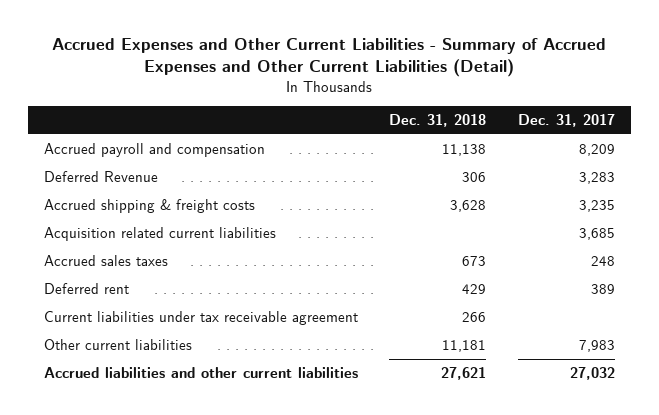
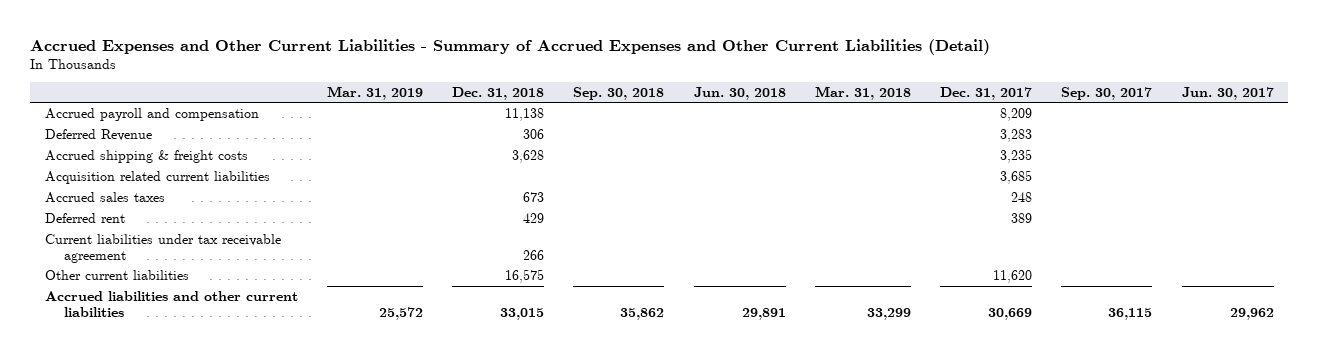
none -> [326,85,423,100] Mar. 31, 2019
none -> [573,86,665,100] Sep. 30, 2018
none -> [693,86,786,100] Jun. 30, 2018
none -> [814,85,911,100] Mar. 31, 2018
none -> [1061,86,1153,100] Sep. 30, 2017
none -> [1181,86,1274,100] Jun. 30, 2017
[442,339,487,352] 11,181 -> [505,268,545,283] 16,575
[579,339,616,352] 7,983 -> [993,269,1033,283] 11,620
[441,366,487,380] 27,621 -> [500,307,545,320] 33,015
[570,366,616,380] 27,032 -> [988,307,1033,320] 30,669

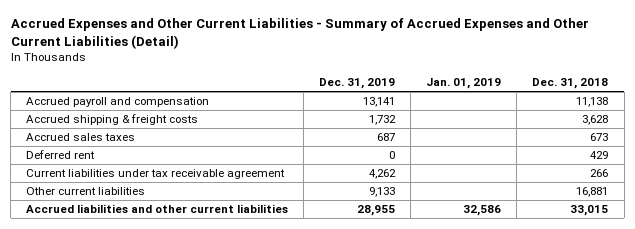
[326,85,423,100] Mar. 31, 2019 -> none
[573,86,665,100] Sep. 30, 2018 -> none
[693,86,786,100] Jun. 30, 2018 -> none
[814,85,911,100] Mar. 31, 2018 -> none
[940,86,1033,100] Dec. 31, 2017 -> none
[1061,86,1153,100] Sep. 30, 2017 -> none
[1181,86,1274,100] Jun. 30, 2017 -> none
none -> [319,77,396,89] Dec. 31, 2019
none -> [426,77,502,89] Jan. 01, 2019
[44,128,152,141] Deferred Revenue -> none
[44,170,270,184] Acquisition related current liabilities -> none
[505,268,545,283] 16,575 -> [576,187,609,198] 16,881

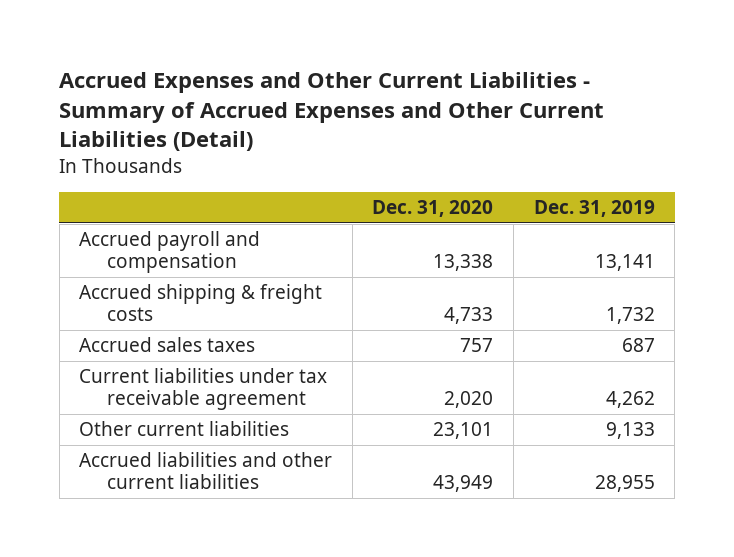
[426,77,502,89] Jan. 01, 2019 -> none
[532,77,609,89] Dec. 31, 2018 -> none
none -> [372,200,494,218] Dec. 31, 2020
[26,150,96,160] Deferred rent -> none

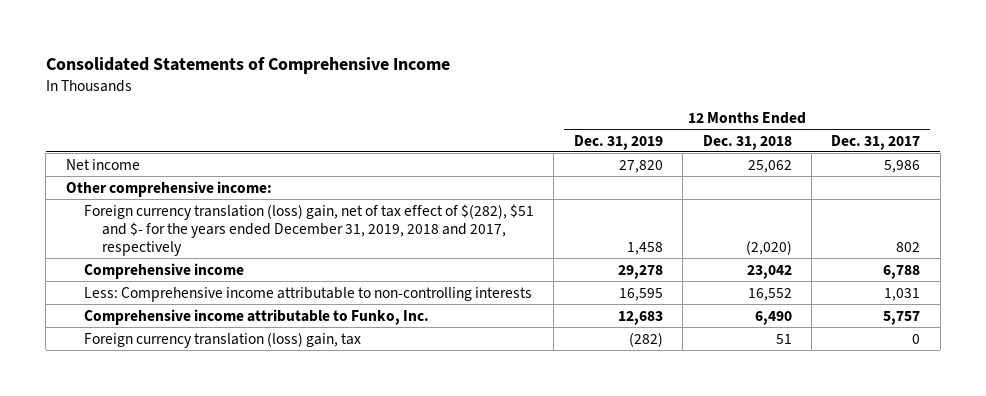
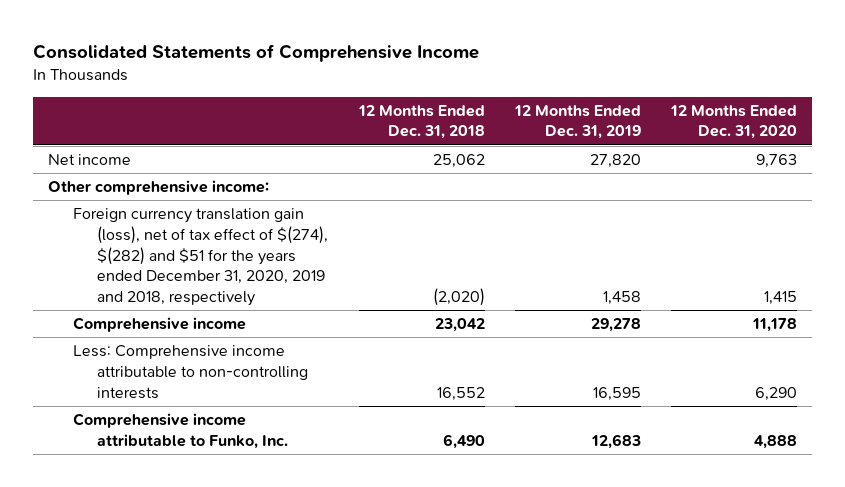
[831,134,921,150] Dec. 31, 2017 -> none
none -> [670,104,798,140] 12 Months Ended Dec. 31, 2020
[84,203,535,256] Foreign currency translation (loss) gain, net of tax effect of $(282), $51 and $- for the years ended December 31, 2019, 2018 and 2017, respectively -> [72,208,329,307] Foreign currency translation gain (loss), net of tax effect of $(274), $(282) and $51 for the years ended December 31, 2020, 2019 and 2018, respectively
[84,331,362,348] Foreign currency translation (loss) gain, tax -> none

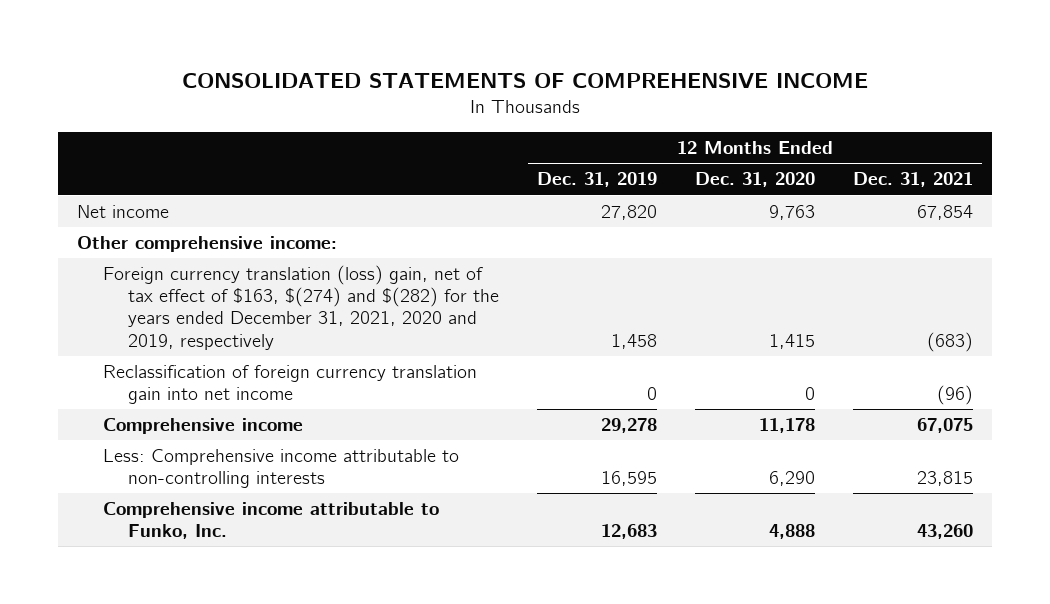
[33,44,480,63] Consolidated Statements of Comprehensive Income -> [182,72,869,88] CONSOLIDATED STATEMENTS OF COMPREHENSIVE INCOME
[357,104,485,140] 12 Months Ended Dec. 31, 2018 -> none
none -> [853,172,974,188] Dec. 31, 2021
[72,208,329,307] Foreign currency translation gain (loss), net of tax effect of $(274), $(282) and $51 for the years ended December 31, 2020, 2019 and 2018, respectively -> [102,265,500,350] Foreign currency translation (loss) gain, net of tax effect of $163, $(274) and $(282) for the years ended December 31, 2021, 2020 and 2019, respectively
none -> [102,365,477,405] Reclassification of foreign currency translation gain into net income

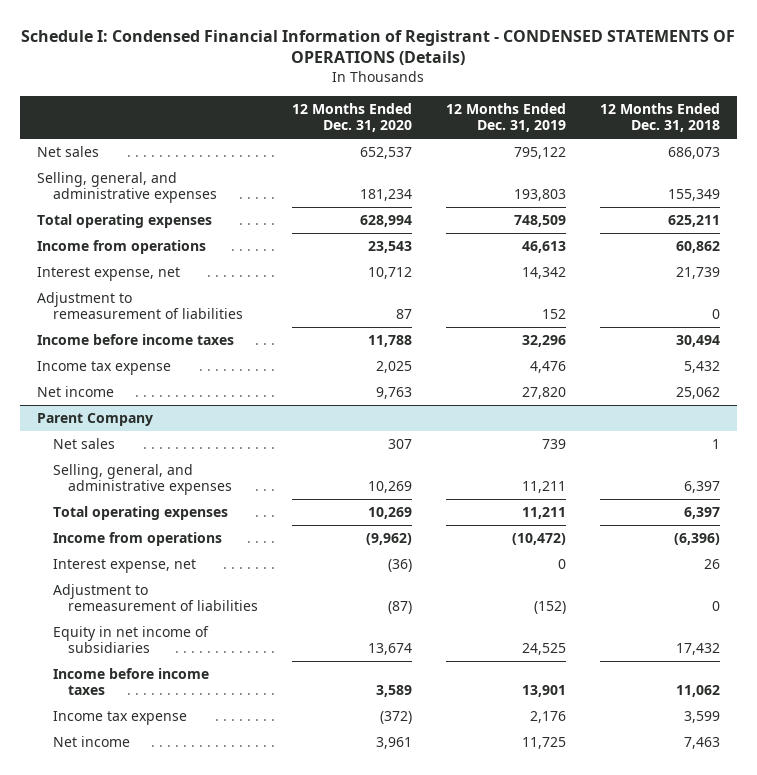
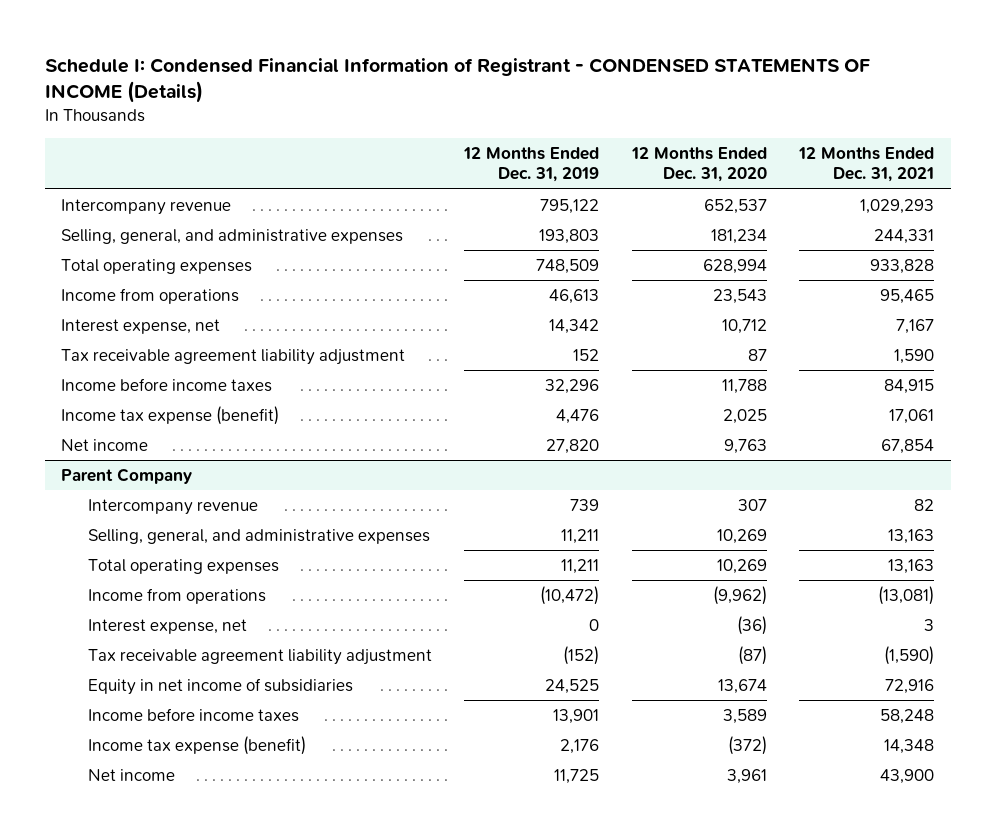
[21,29,736,66] Schedule I: Condensed Financial Information of Registrant - CONDENSED STATEMENTS OF OPERATIONS (Details) -> [45,57,871,104] Schedule I: Condensed Financial Information of Registrant - CONDENSED STATEMENTS OF INCOME (Details)
[599,103,720,133] 12 Months Ended Dec. 31, 2018 -> none
none -> [798,147,935,183] 12 Months Ended Dec. 31, 2021
[37,145,100,157] Net sales -> [61,198,232,215] Intercompany revenue
[37,291,243,320] Adjustment to remeasurement of liabilities -> [61,348,406,365] Tax receivable agreement liability adjustment
[37,360,172,375] Income tax expense -> [61,405,280,425] Income tax expense (benefit)
[52,437,115,449] Net sales -> [87,498,258,515] Intercompany revenue
[52,583,259,612] Adjustment to remeasurement of liabilities -> [87,648,432,665] Tax receivable agreement liability adjustment
[52,710,187,725] Income tax expense -> [87,735,306,755] Income tax expense (benefit)

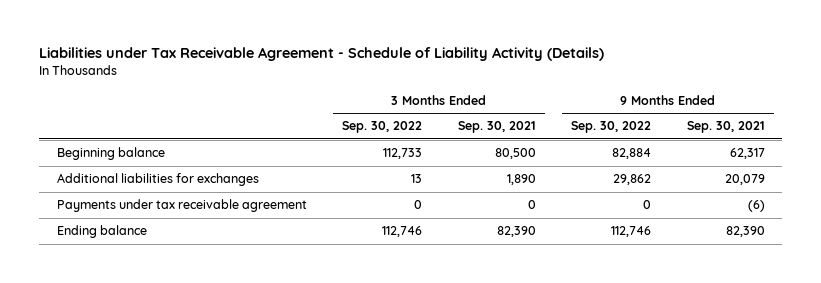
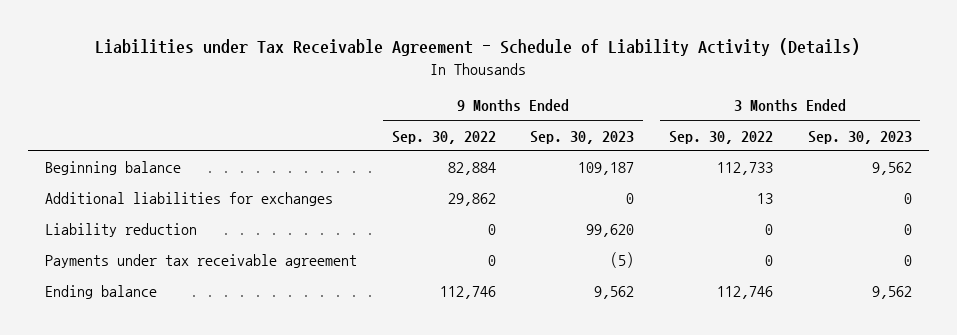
[457,121,536,134] Sep. 30, 2021 -> none
[686,121,765,134] Sep. 30, 2021 -> none
none -> [530,130,635,144] Sep. 30, 2023
none -> [807,130,912,144] Sep. 30, 2023
none -> [45,223,198,238] Liability reduction

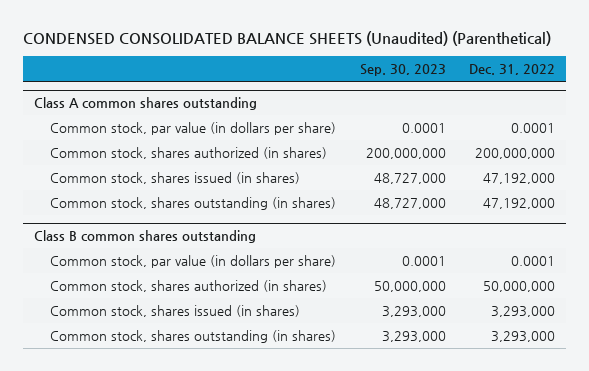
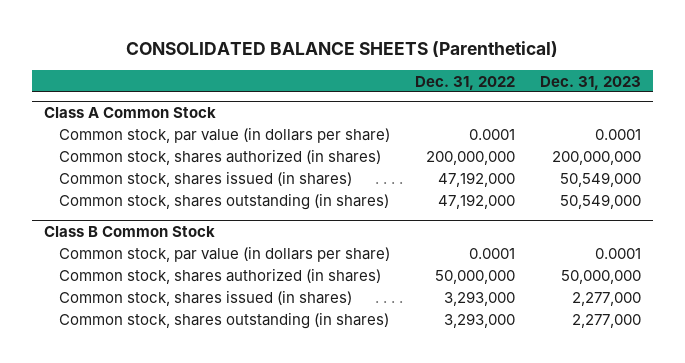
[22,30,551,46] CONDENSED CONSOLIDATED BALANCE SHEETS (Unaudited) (Parenthetical) -> [126,41,559,58] CONSOLIDATED BALANCE SHEETS (Parenthetical)
[359,64,446,77] Sep. 30, 2023 -> none
none -> [539,75,641,90] Dec. 31, 2023
[34,97,258,111] Class A common shares outstanding -> [44,107,217,119] Class A Common Stock
[34,230,257,244] Class B common shares outstanding -> [44,226,216,238] Class B Common Stock

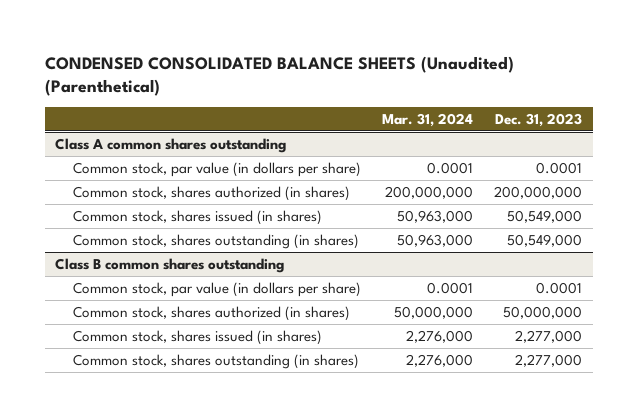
[126,41,559,58] CONSOLIDATED BALANCE SHEETS (Parenthetical) -> [45,55,515,96] CONDENSED CONSOLIDATED BALANCE SHEETS (Unaudited) (Parenthetical)
[414,75,515,90] Dec. 31, 2022 -> none
none -> [382,113,474,128] Mar. 31, 2024
[44,107,217,119] Class A Common Stock -> [55,137,287,153] Class A common shares outstanding
[44,226,216,238] Class B Common Stock -> [55,257,285,273] Class B common shares outstanding

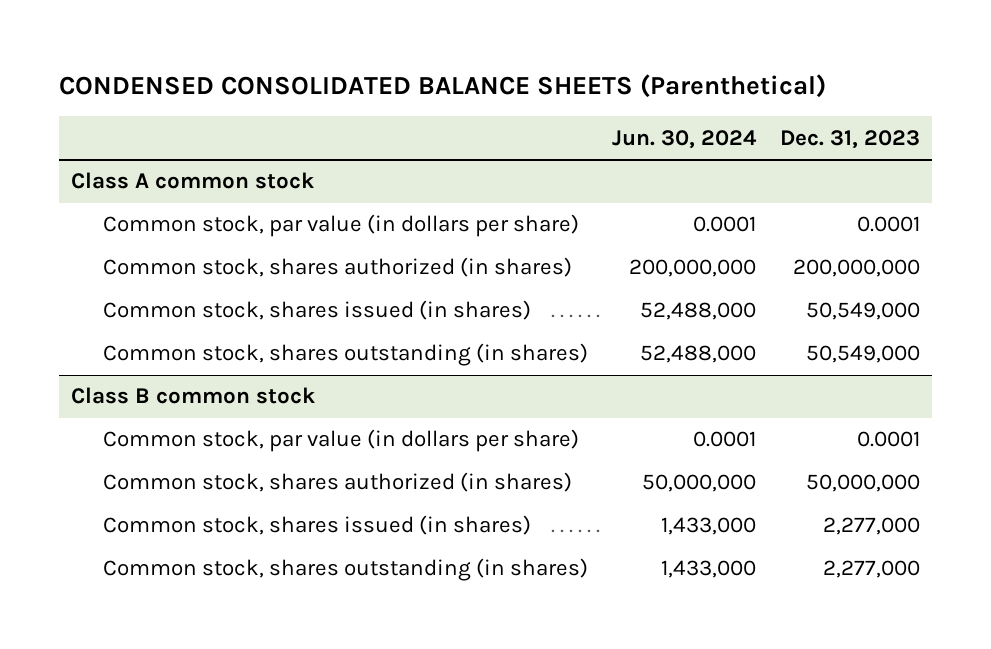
[45,55,515,96] CONDENSED CONSOLIDATED BALANCE SHEETS (Unaudited) (Parenthetical) -> [58,73,826,98] CONDENSED CONSOLIDATED BALANCE SHEETS (Parenthetical)
[382,113,474,128] Mar. 31, 2024 -> none
none -> [612,129,758,149] Jun. 30, 2024
[55,137,287,153] Class A common shares outstanding -> [70,172,314,190] Class A common stock
[55,257,285,273] Class B common shares outstanding -> [70,387,315,405] Class B common stock

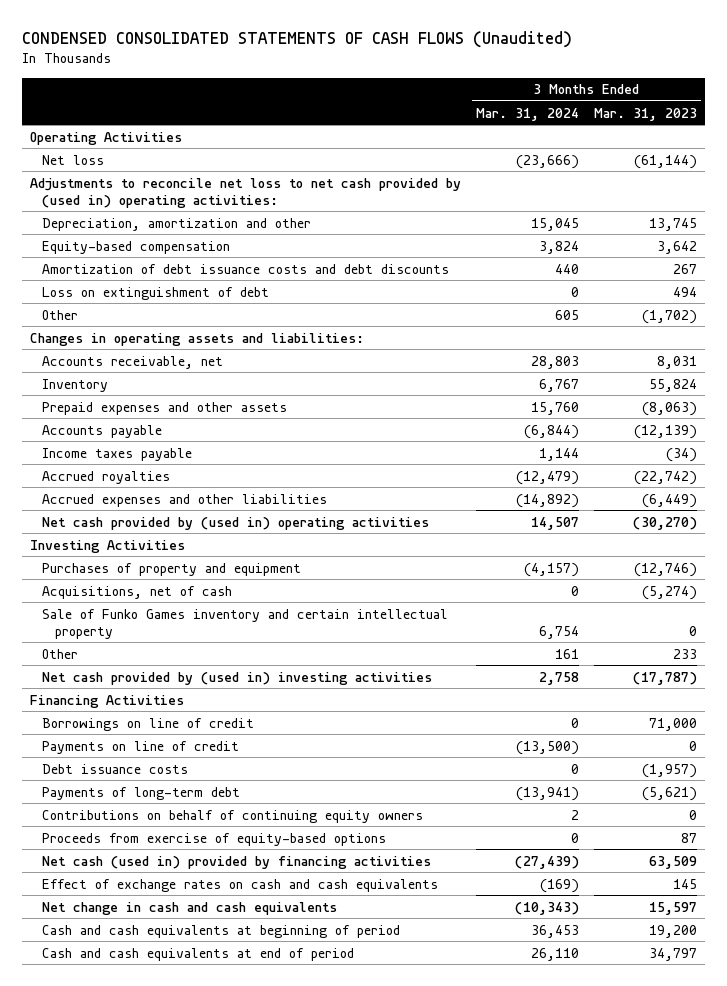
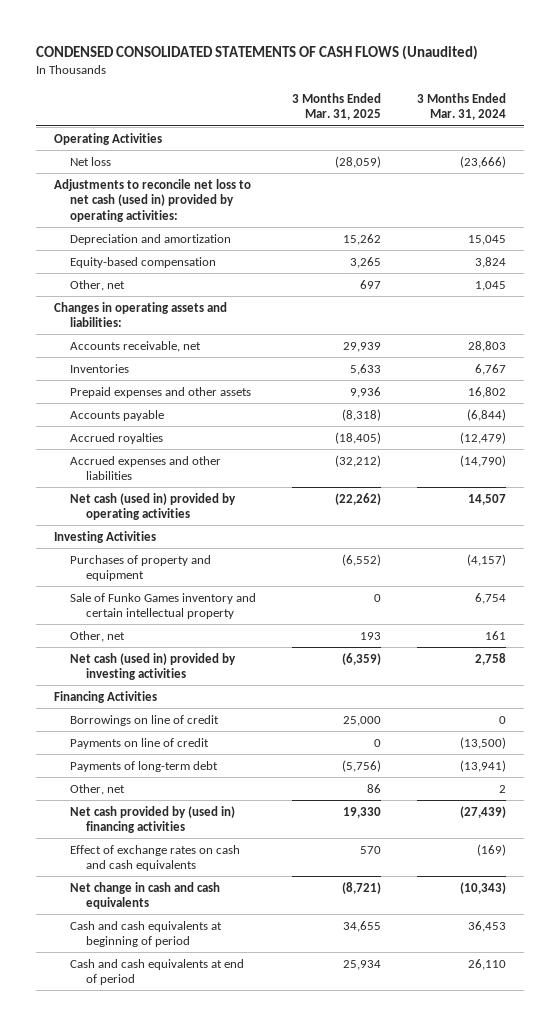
[594,107,698,121] Mar. 31, 2023 -> none
none -> [291,92,381,121] 3 Months Ended Mar. 31, 2025
[29,177,461,208] Adjustments to reconcile net loss to net cash provided by (used in) operating activities: -> [54,178,252,223] Adjustments to reconcile net loss to net cash (used in) provided by operating activities:
[42,217,312,231] Depreciation, amortization and other -> [70,233,232,245] Depreciation and amortization
[42,263,450,274] Amortization of debt issuance costs and debt discounts -> none
[42,286,270,300] Loss on extinguishment of debt -> none
[42,309,79,320] Other -> [70,279,126,291] Other, net
[554,309,579,320] 605 -> [474,280,506,291] 1,045
[42,378,109,392] Inventory -> [70,363,130,373] Inventories
[530,401,579,415] 15,760 -> [467,386,506,398] 16,802
[42,447,193,461] Income taxes payable -> none
[515,493,579,508] (14,892) -> [459,454,506,467] (14,790)
[42,516,430,530] Net cash provided by (used in) operating activities -> [70,492,237,521] Net cash (used in) provided by operating activities
[42,585,233,599] Acquisitions, net of cash -> none
[42,648,79,659] Other -> [70,630,126,642] Other, net
[42,671,433,685] Net cash provided by (used in) investing activities -> [70,652,237,681] Net cash (used in) provided by investing activities
[42,763,189,774] Debt issuance costs -> none
[42,809,424,823] Contributions on behalf of continuing equity owners -> none
[42,832,387,846] Proceeds from exercise of equity-based options -> none
none -> [70,783,126,795] Other, net
[42,855,432,869] Net cash (used in) provided by financing activities -> [70,805,236,834] Net cash provided by (used in) financing activities

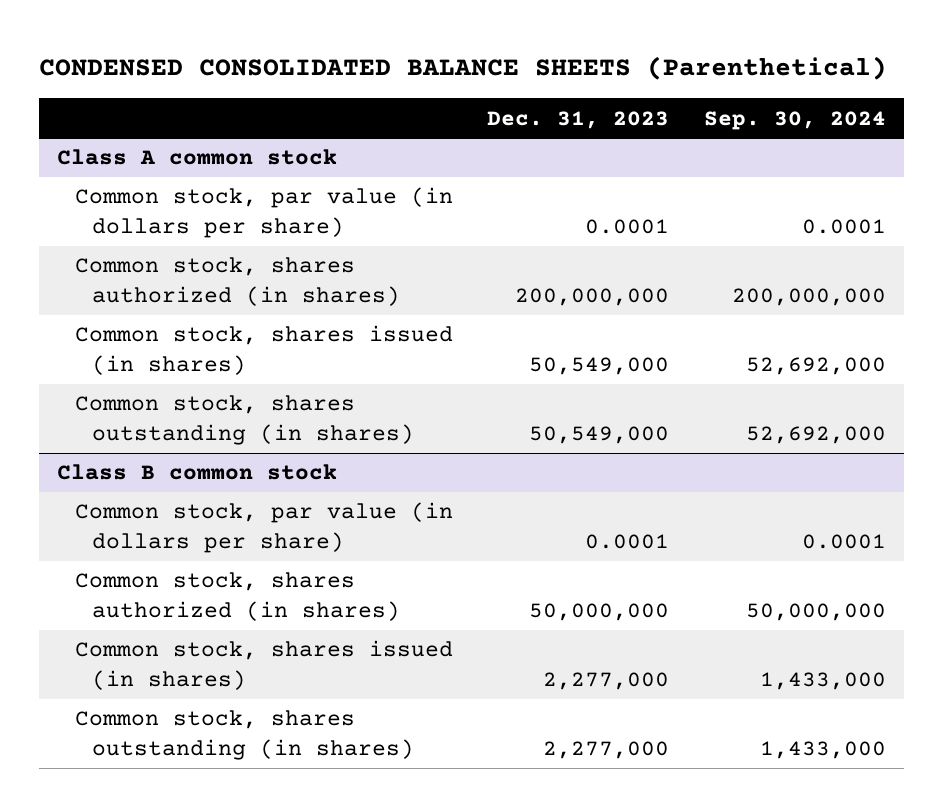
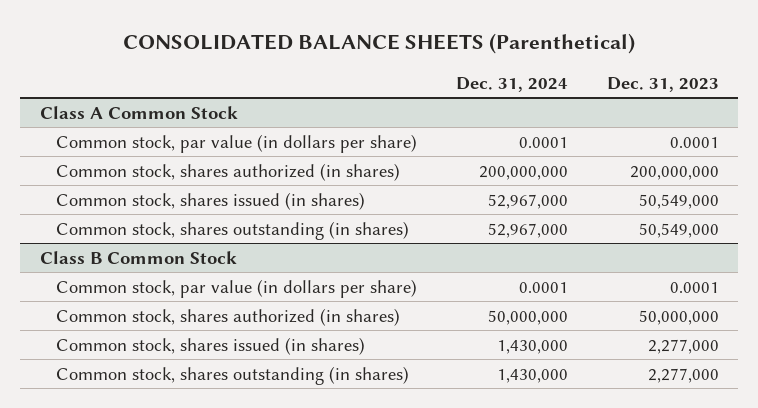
[39,56,888,81] CONDENSED CONSOLIDATED BALANCE SHEETS (Parenthetical) -> [123,33,636,55] CONSOLIDATED BALANCE SHEETS (Parenthetical)
[704,110,887,130] Sep. 30, 2024 -> none
none -> [455,76,568,92] Dec. 31, 2024
[56,149,337,166] Class A common stock -> [39,105,238,119] Class A Common Stock
[56,464,337,481] Class B common stock -> [39,250,237,264] Class B Common Stock

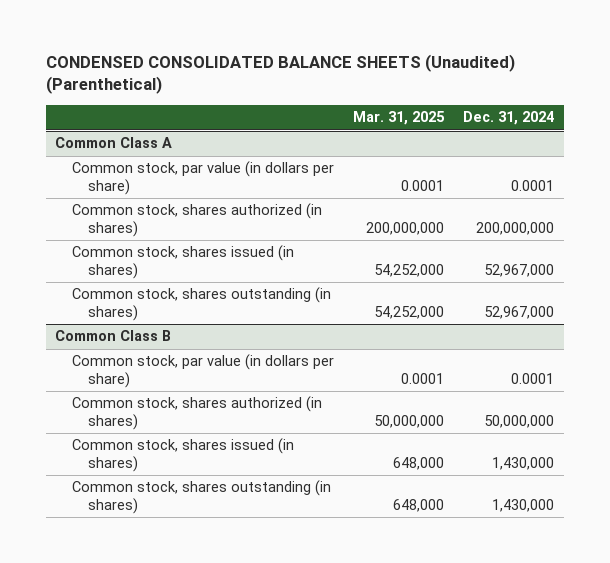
[123,33,636,55] CONSOLIDATED BALANCE SHEETS (Parenthetical) -> [45,54,515,95] CONDENSED CONSOLIDATED BALANCE SHEETS (Unaudited) (Parenthetical)
[606,76,719,92] Dec. 31, 2023 -> none
none -> [353,111,446,126] Mar. 31, 2025
[39,105,238,119] Class A Common Stock -> [55,137,173,149] Common Class A
[39,250,237,264] Class B Common Stock -> [55,330,172,342] Common Class B

